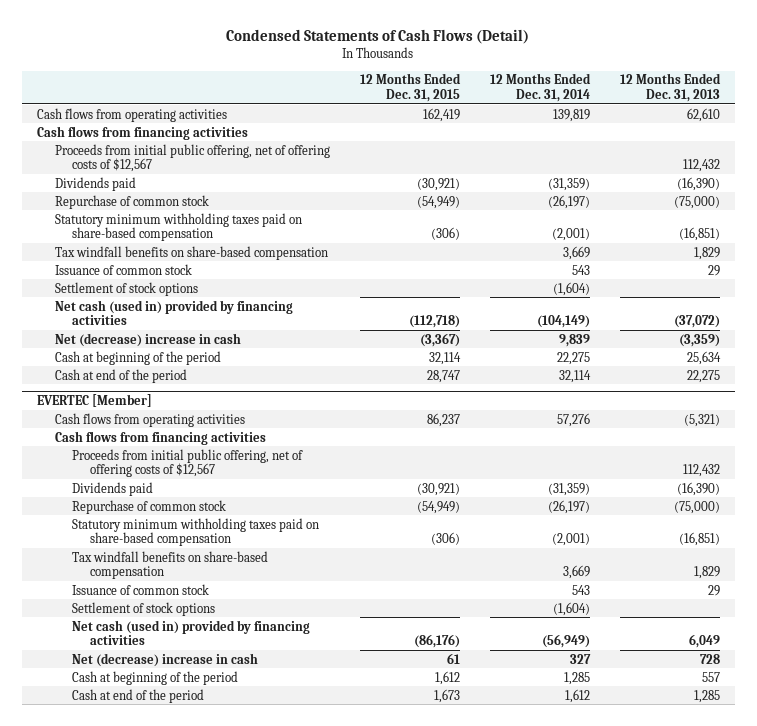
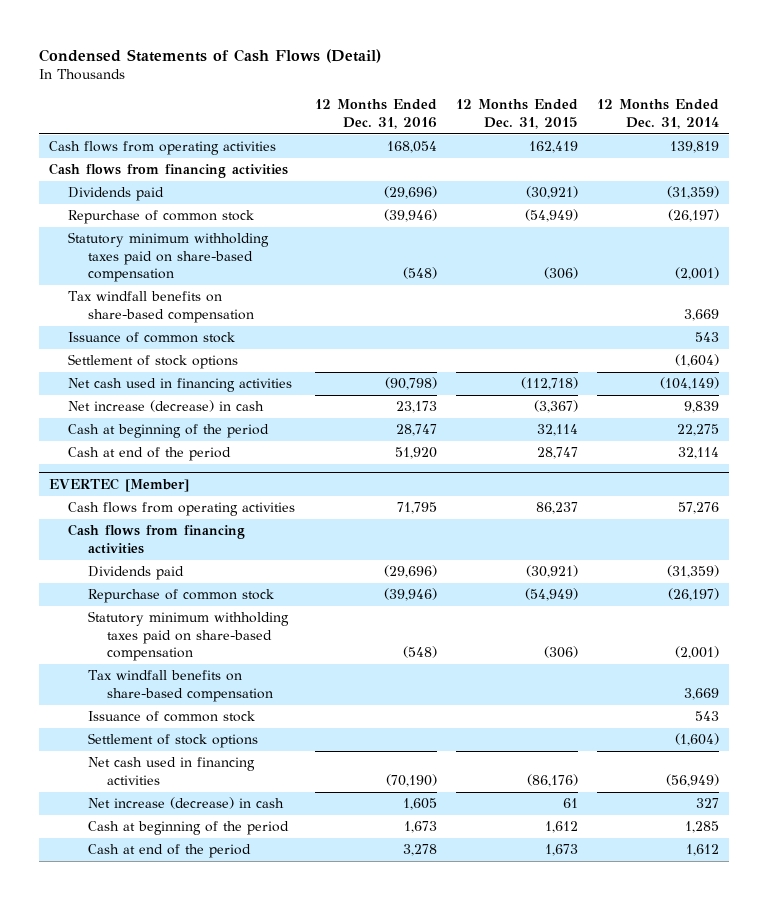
[620,73,722,102] 12 Months Ended Dec. 31, 2013 -> none
none -> [314,99,437,130] 12 Months Ended Dec. 31, 2016
[54,143,330,173] Proceeds from initial public offering, net of offering costs of $12,567 -> none
[54,299,293,326] Net cash (used in) provided by financing activities -> [68,378,293,393] Net cash used in financing activities
[54,332,241,347] Net (decrease) increase in cash -> [68,400,265,413] Net increase (decrease) in cash
[72,448,304,478] Proceeds from initial public offering, net of offering costs of $12,567 -> none
[72,619,311,646] Net cash (used in) provided by financing activities -> [87,757,255,785] Net cash used in financing activities
[72,652,259,667] Net (decrease) increase in cash -> [87,797,284,810] Net increase (decrease) in cash

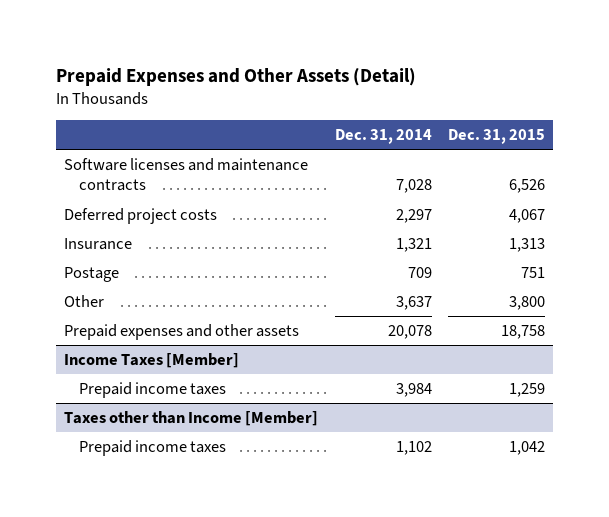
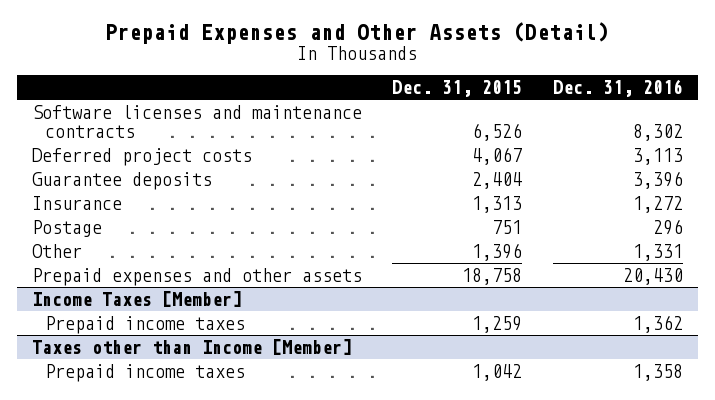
[334,129,432,145] Dec. 31, 2014 -> none
none -> [552,79,683,98] Dec. 31, 2016
none -> [32,171,213,190] Guarantee deposits
[509,296,546,311] 3,800 -> [472,242,523,261] 1,396

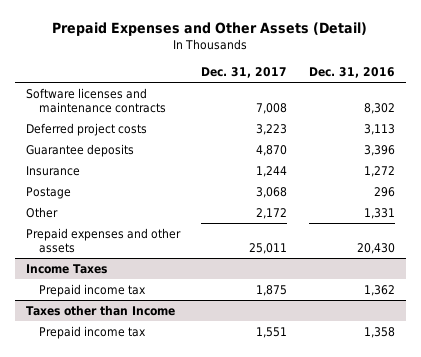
[392,80,523,98] Dec. 31, 2015 -> none
none -> [201,66,288,78] Dec. 31, 2017
[32,290,243,307] Income Taxes [Member] -> [25,263,107,274] Income Taxes
[45,315,246,334] Prepaid income taxes -> [38,283,146,297] Prepaid income tax
[32,338,353,355] Taxes other than Income [Member] -> [25,304,175,316] Taxes other than Income
[45,363,246,382] Prepaid income taxes -> [38,325,146,339] Prepaid income tax

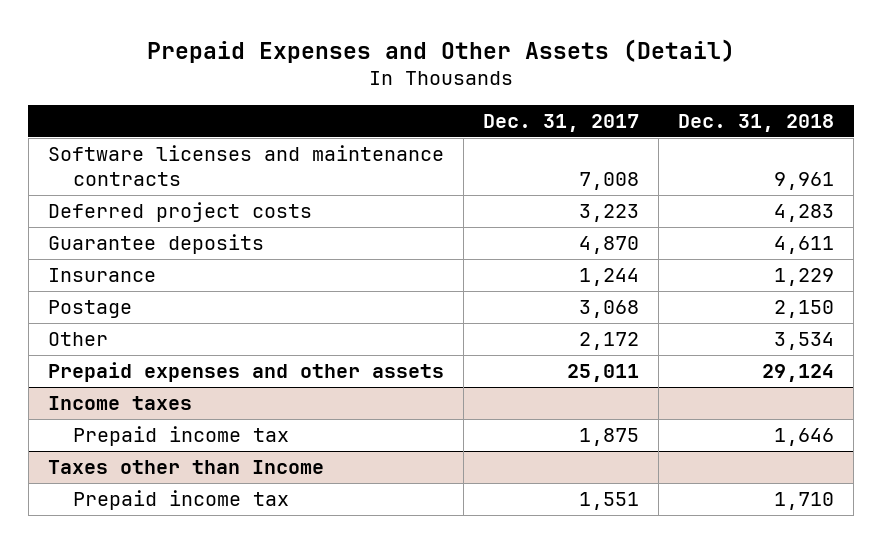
[309,66,396,78] Dec. 31, 2016 -> none
none -> [678,113,835,132] Dec. 31, 2018
[25,263,107,274] Income Taxes -> [47,396,192,411] Income taxes

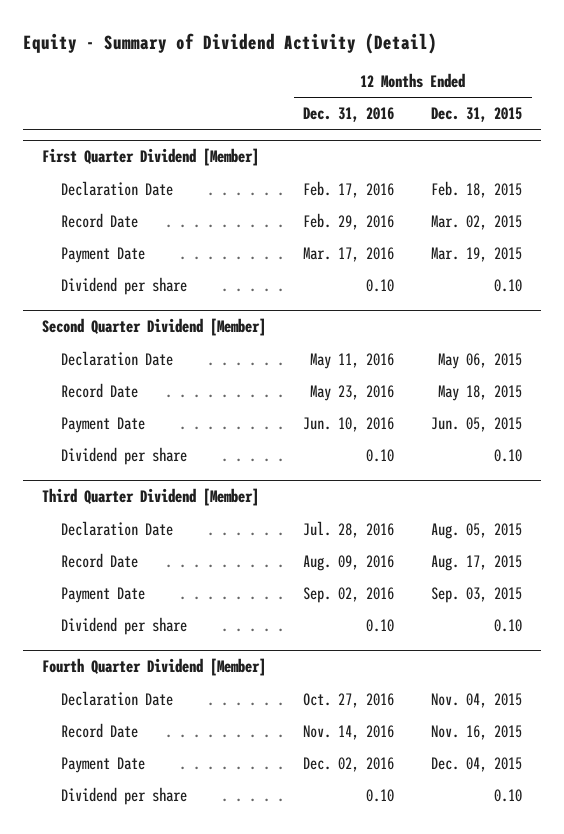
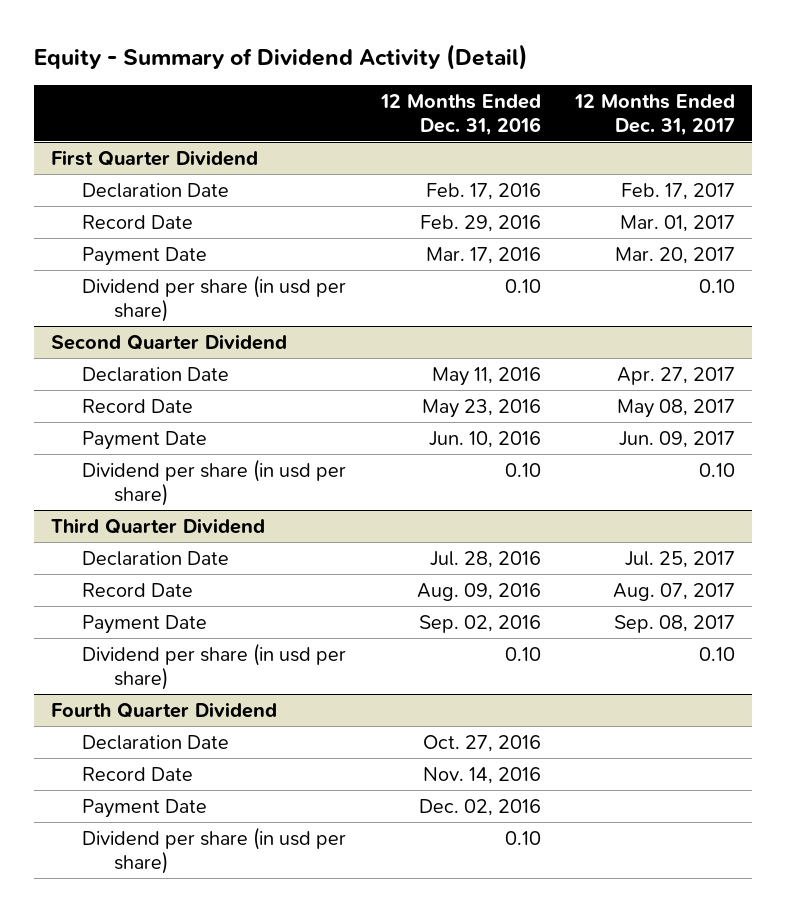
[431,107,523,123] Dec. 31, 2015 -> none
none -> [574,94,736,136] 12 Months Ended Dec. 31, 2017
[41,148,259,167] First Quarter Dividend [Member] -> [50,149,258,166] First Quarter Dividend
[60,276,187,295] Dividend per share -> [82,274,347,322] Dividend per share (in usd per share)
[41,318,266,337] Second Quarter Dividend [Member] -> [50,333,287,350] Second Quarter Dividend
[60,446,187,465] Dividend per share -> [82,458,347,506] Dividend per share (in usd per share)
[41,488,259,507] Third Quarter Dividend [Member] -> [50,517,265,534] Third Quarter Dividend
[60,616,187,635] Dividend per share -> [82,642,347,690] Dividend per share (in usd per share)
[41,658,266,677] Fourth Quarter Dividend [Member] -> [50,701,277,718] Fourth Quarter Dividend
[60,786,187,805] Dividend per share -> [82,826,347,874] Dividend per share (in usd per share)

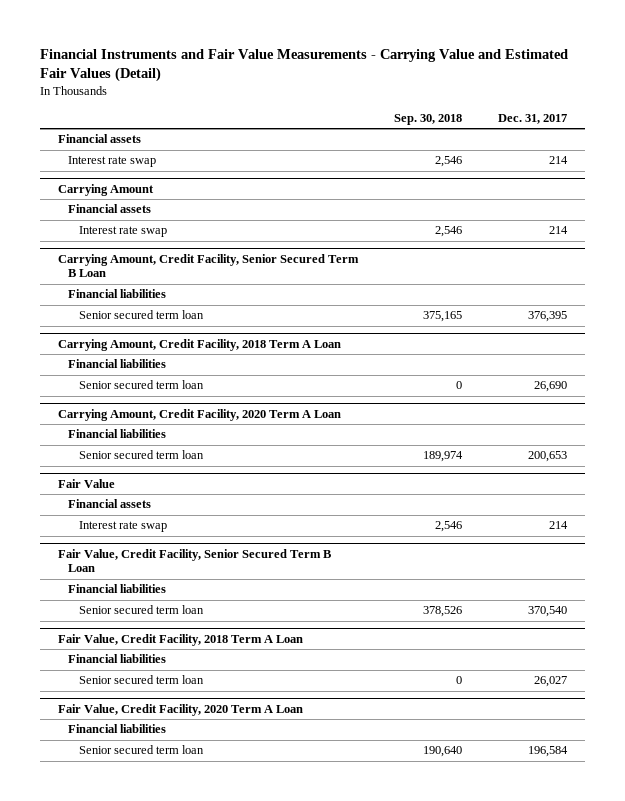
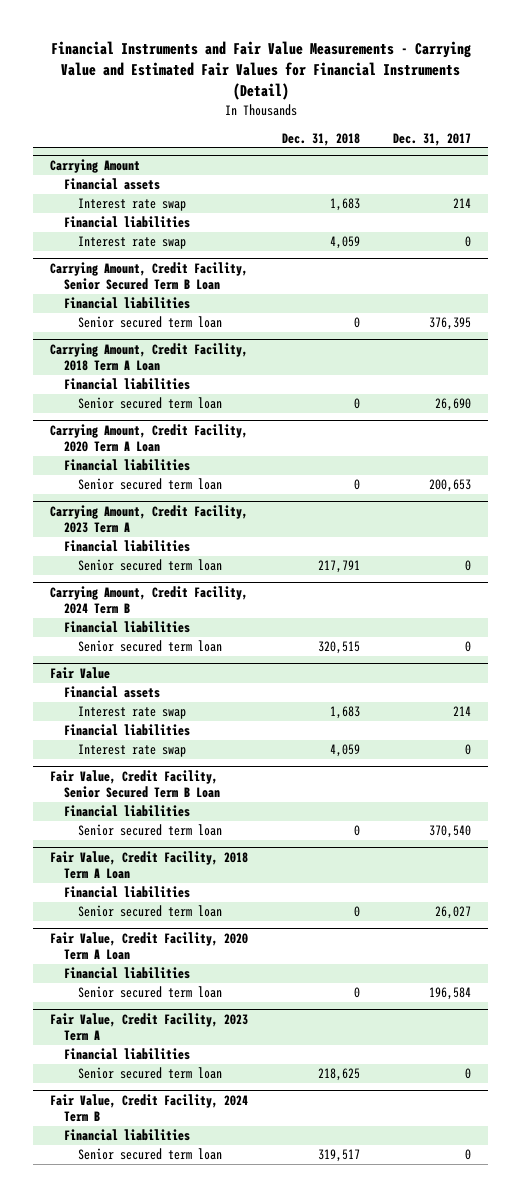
[39,49,568,83] Financial Instruments and Fair Value Measurements - Carrying Value and Estimated Fair Values (Detail) -> [50,41,471,101] Financial Instruments and Fair Value Measurements - Carrying Value and Estimated Fair Values for Financial Instruments (Detail)
[393,113,462,125] Sep. 30, 2018 -> none
none -> [281,132,360,146] Dec. 31, 2018
[57,134,141,144] Financial assets -> none
[68,156,157,168] Interest rate swap -> none
none -> [63,216,190,229] Financial liabilities
none -> [77,236,186,250] Interest rate swap
none -> [49,505,248,534] Carrying Amount, Credit Facility, 2023 Term A
none -> [63,540,190,553] Financial liabilities
none -> [77,559,222,572] Senior secured term loan
none -> [49,586,248,615] Carrying Amount, Credit Facility, 2024 Term B
none -> [63,621,190,634] Financial liabilities
none -> [77,640,222,653] Senior secured term loan
none -> [63,724,190,737] Financial liabilities
none -> [77,744,186,758] Interest rate swap
none -> [49,1013,248,1042] Fair Value, Credit Facility, 2023 Term A
none -> [63,1048,190,1061] Financial liabilities
none -> [77,1067,222,1080] Senior secured term loan
none -> [49,1094,248,1123] Fair Value, Credit Facility, 2024 Term B
none -> [63,1129,190,1142] Financial liabilities
none -> [77,1148,222,1161] Senior secured term loan

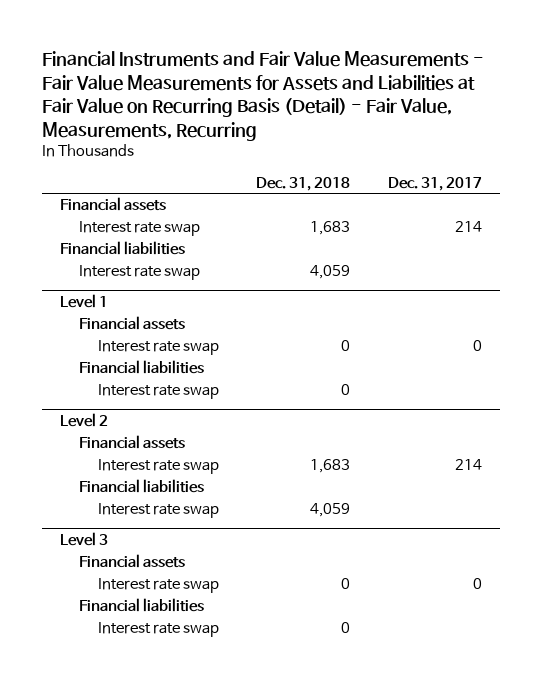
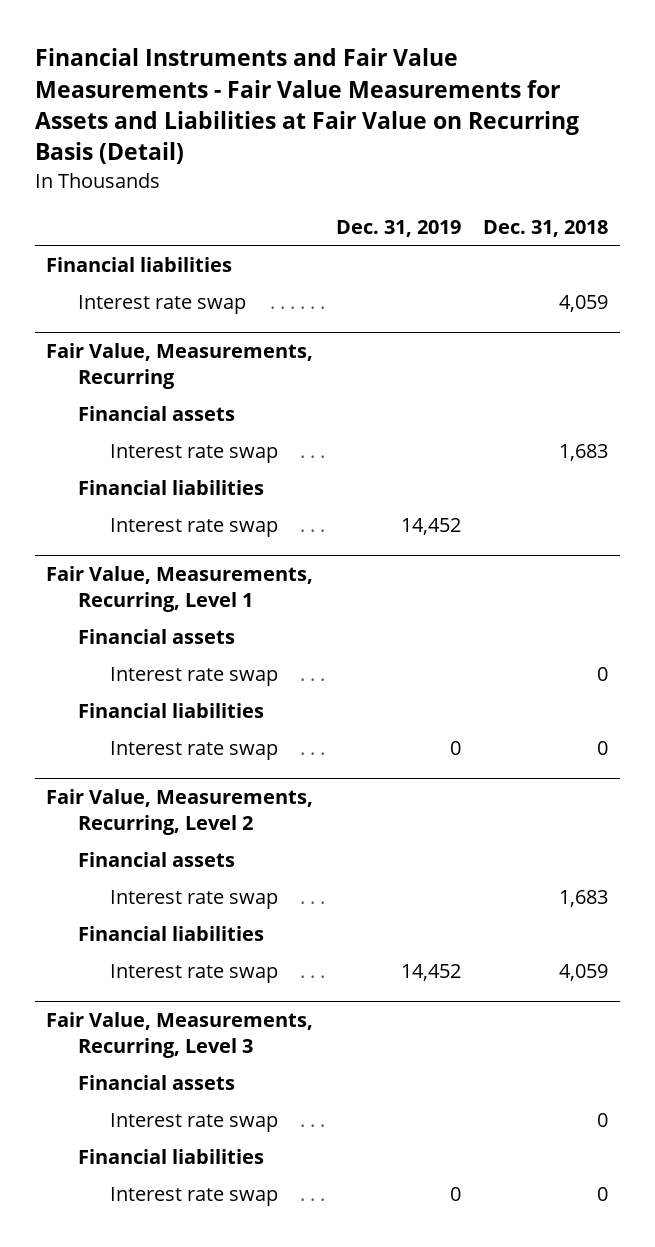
[41,51,484,141] Financial Instruments and Fair Value Measurements - Fair Value Measurements for Assets and Liabilities at Fair Value on Recurring Basis (Detail) - Fair Value, Measurements, Recurring -> [34,48,579,165] Financial Instruments and Fair Value Measurements - Fair Value Measurements for Assets and Liabilities at Fair Value on Recurring Basis (Detail)
[387,176,482,191] Dec. 31, 2017 -> none
none -> [335,219,461,237] Dec. 31, 2019
none -> [46,256,233,272] Financial liabilities
[79,265,201,281] Interest rate swap -> [78,294,247,314] Interest rate swap
none -> [46,343,314,389] Fair Value, Measurements, Recurring
[60,294,109,309] Level 1 -> none
none -> [109,517,278,537] Interest rate swap
none -> [46,566,314,612] Fair Value, Measurements, Recurring, Level 1
[60,413,109,428] Level 2 -> none
none -> [46,789,314,835] Fair Value, Measurements, Recurring, Level 2
[60,532,109,547] Level 3 -> none
none -> [46,1012,314,1058] Fair Value, Measurements, Recurring, Level 3

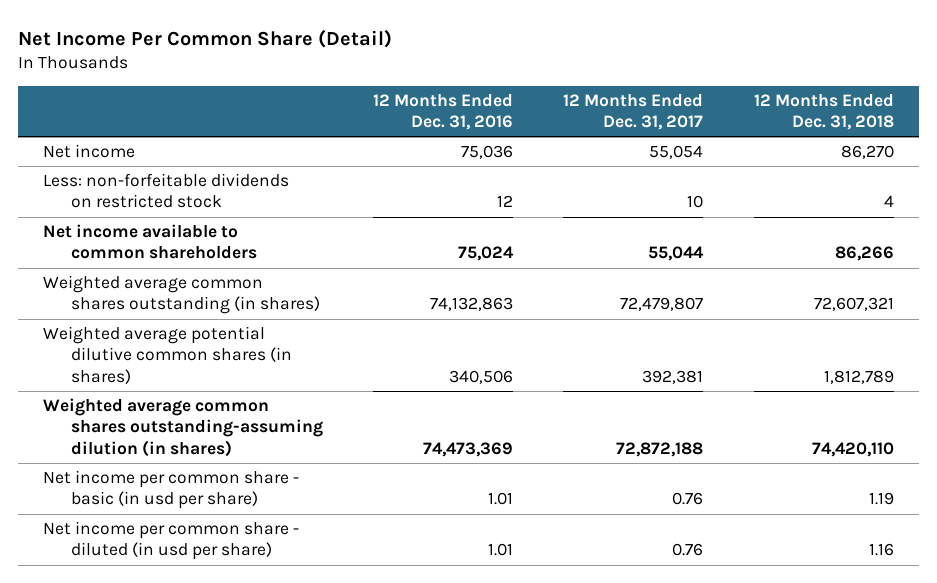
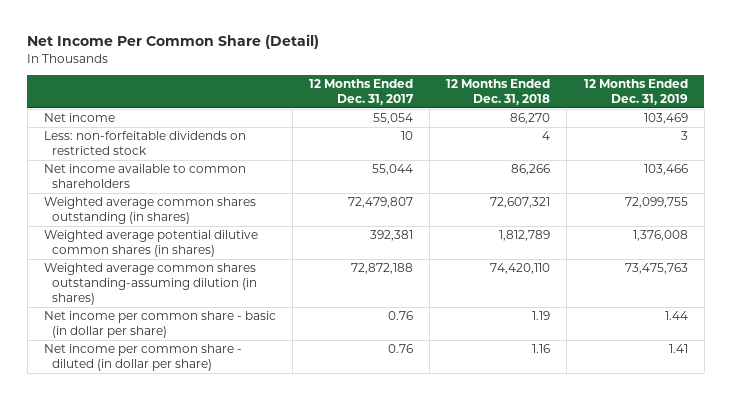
[372,93,513,131] 12 Months Ended Dec. 31, 2016 -> none
none -> [583,79,688,105] 12 Months Ended Dec. 31, 2019
[43,470,300,510] Net income per common share - basic (in usd per share) -> [43,311,276,339] Net income per common share - basic (in dollar per share)
[43,521,300,561] Net income per common share - diluted (in usd per share) -> [43,344,242,372] Net income per common share - diluted (in dollar per share)

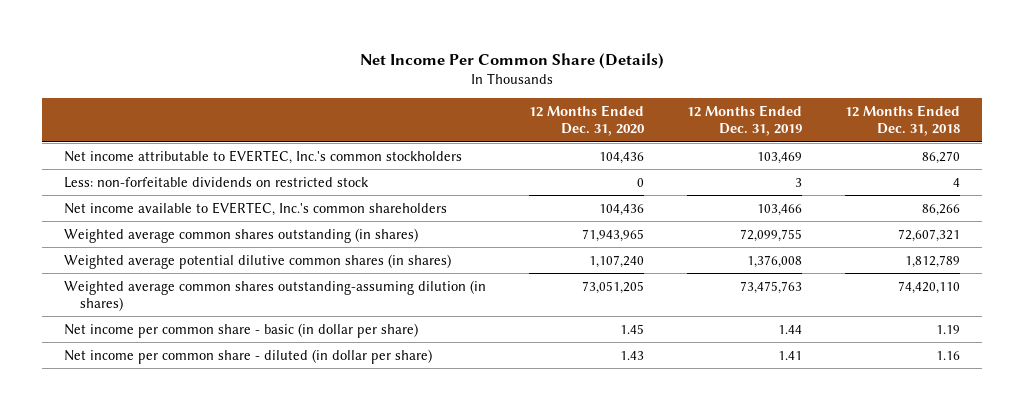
[27,34,320,50] Net Income Per Common Share (Detail) -> [359,52,664,69] Net Income Per Common Share (Details)
[309,79,415,105] 12 Months Ended Dec. 31, 2017 -> none
none -> [528,105,645,136] 12 Months Ended Dec. 31, 2020
[43,113,115,123] Net income -> [63,149,462,164] Net income attributable to EVERTEC, Inc.'s common stockholders
[43,164,246,189] Net income available to common shareholders -> [63,201,447,216] Net income available to EVERTEC, Inc.'s common shareholders

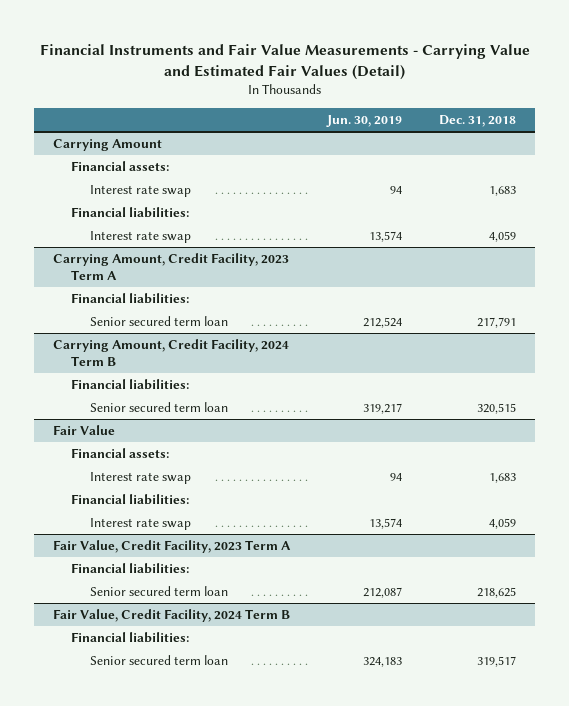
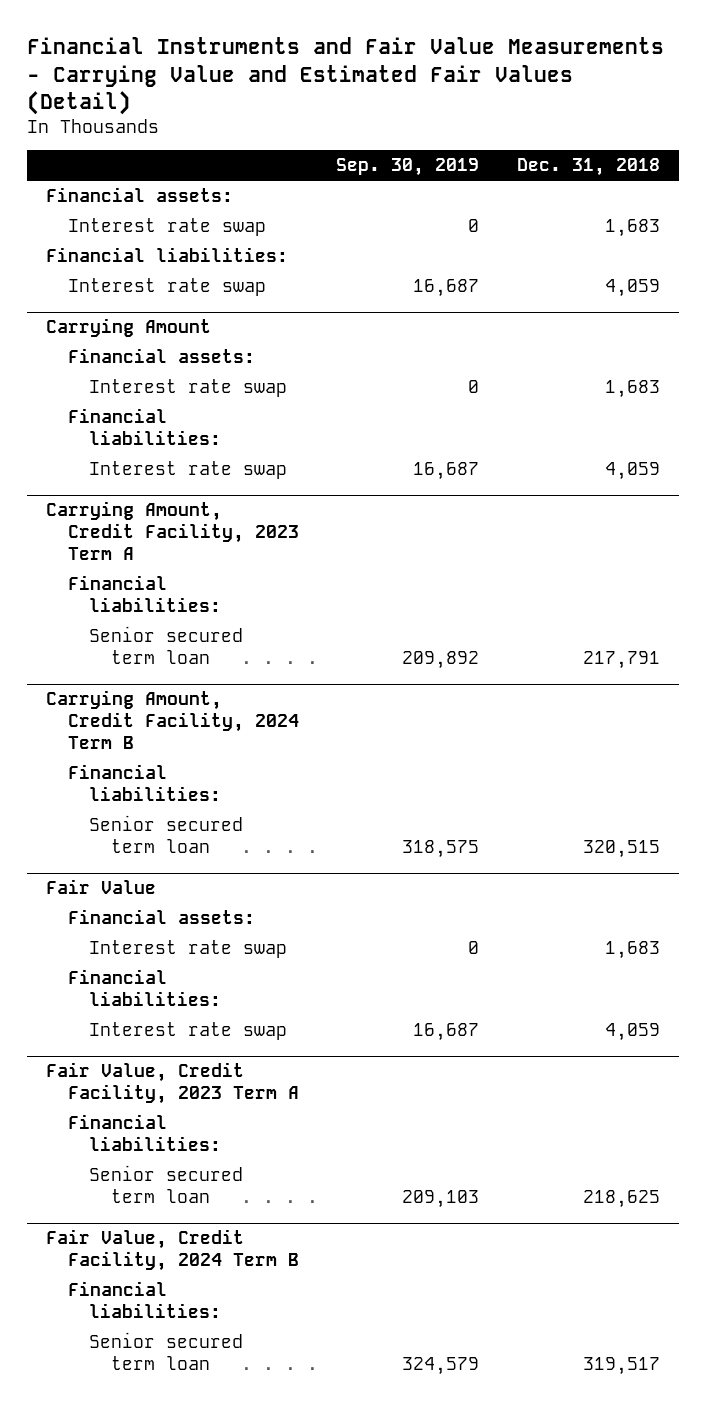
[326,114,403,127] Jun. 30, 2019 -> none
none -> [336,158,480,177] Sep. 30, 2019
none -> [45,187,233,203] Financial assets:
none -> [67,218,266,237] Interest rate swap
none -> [45,247,288,263] Financial liabilities:
none -> [67,278,266,297] Interest rate swap

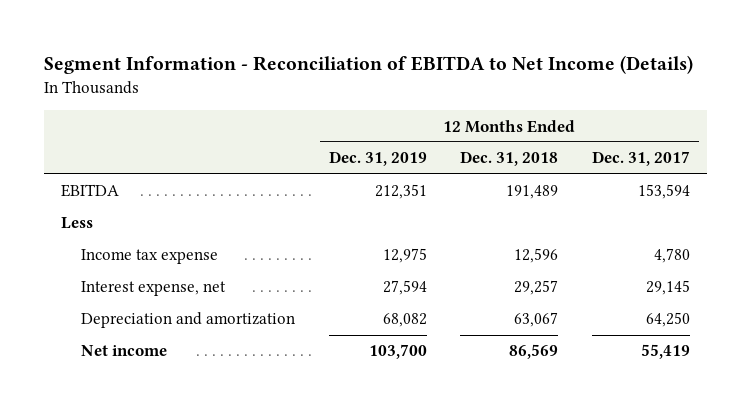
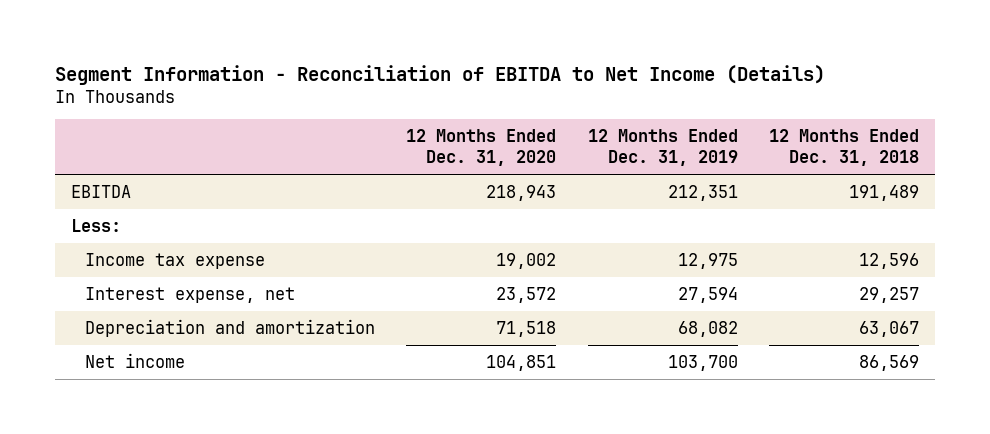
[592,151,691,167] Dec. 31, 2017 -> none
none -> [406,129,557,166] 12 Months Ended Dec. 31, 2020
[60,217,93,230] Less -> [70,219,121,233] Less:

